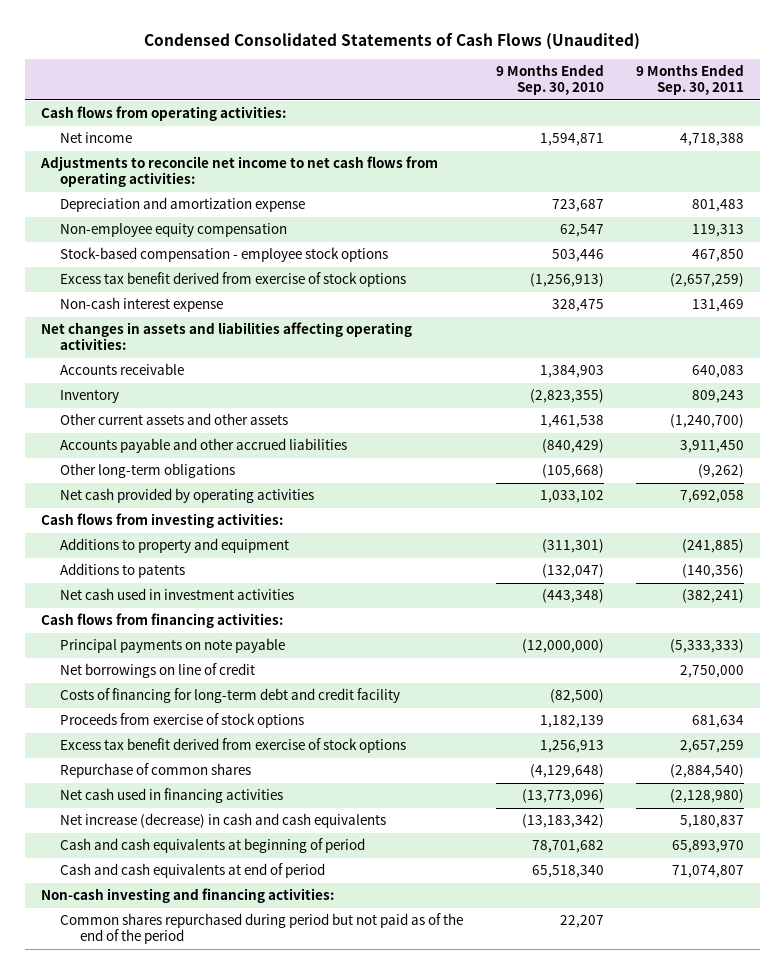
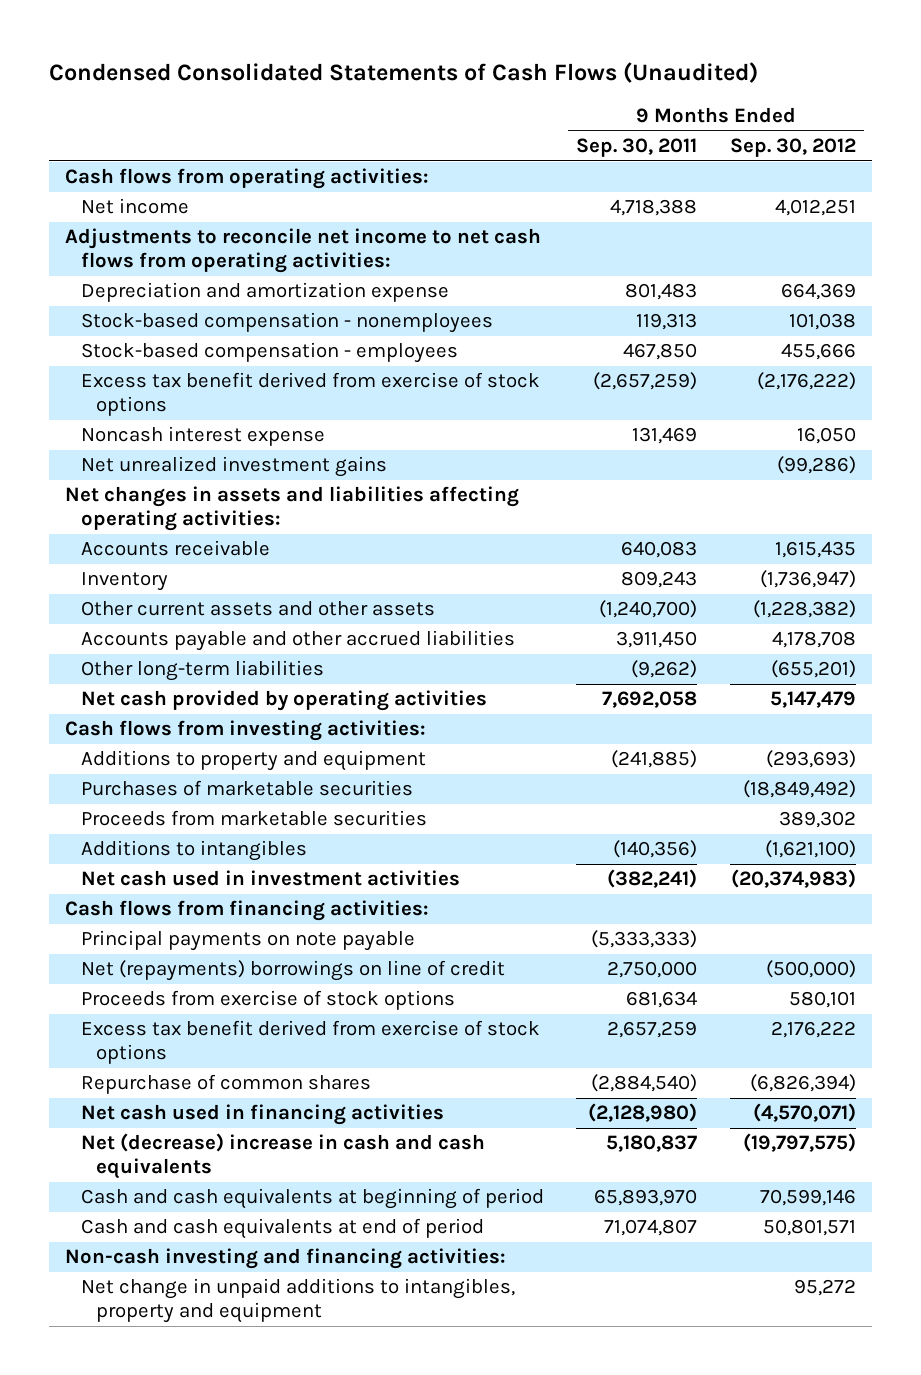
[495,64,604,96] 9 Months Ended Sep. 30, 2010 -> none
none -> [730,138,857,158] Sep. 30, 2012
[60,223,288,238] Non-employee equity compensation -> [80,312,493,334] Stock-based compensation - nonemployees
[60,247,389,263] Stock-based compensation - employee stock options -> [80,342,458,364] Stock-based compensation - employees
[60,297,224,313] Non-cash interest expense -> [80,426,325,447] Noncash interest expense
none -> [80,456,387,478] Net unrealized investment gains
[60,463,236,479] Other long-term obligations -> [80,660,324,682] Other long-term liabilities
none -> [80,780,413,797] Purchases of marketable securities
none -> [80,810,427,827] Proceeds from marketable securities
[60,563,186,579] Additions to patents -> [80,840,307,862] Additions to intangibles
[60,688,401,704] Costs of financing for long-term debt and credit facility -> none
[60,663,256,679] Net borrowings on line of credit -> [80,960,505,982] Net (repayments) borrowings on line of credit
[60,813,387,829] Net increase (decrease) in cash and cash equivalents -> [80,1133,485,1180] Net (decrease) increase in cash and cash equivalents
[60,913,464,945] Common shares repurchased during period but not paid as of the end of the period -> none
none -> [80,1278,515,1324] Net change in unpaid additions to intangibles, property and equipment

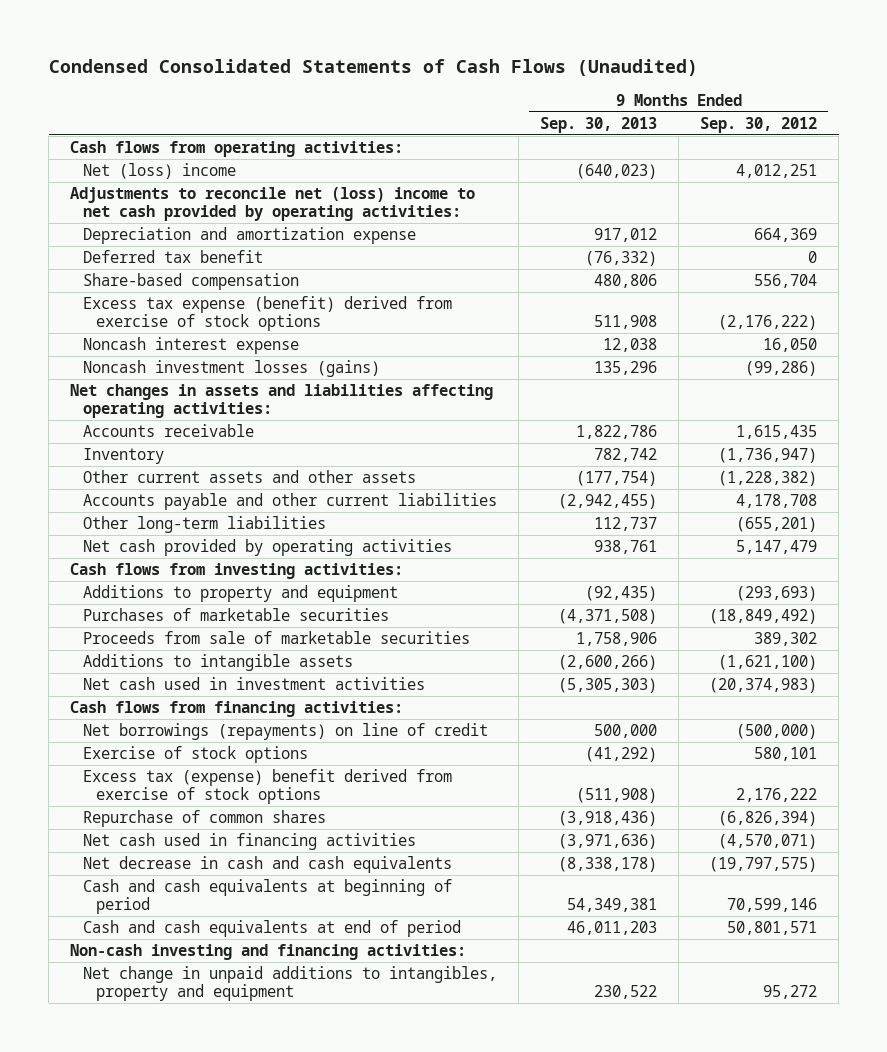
[576,138,698,158] Sep. 30, 2011 -> none
none -> [540,116,658,133] Sep. 30, 2013
[80,198,189,215] Net income -> [82,163,236,180] Net (loss) income
[65,228,542,274] Adjustments to reconcile net income to net cash flows from operating activities: -> [70,187,476,222] Adjustments to reconcile net (loss) income to net cash provided by operating activities:
[80,312,493,334] Stock-based compensation - nonemployees -> none
none -> [82,250,263,264] Deferred tax benefit
[80,342,458,364] Stock-based compensation - employees -> [82,273,299,291] Share-based compensation
[781,343,857,361] 455,666 -> [754,274,818,289] 556,704
[80,372,540,417] Excess tax benefit derived from exercise of stock options -> [82,296,452,332] Excess tax expense (benefit) derived from exercise of stock options
[80,456,387,478] Net unrealized investment gains -> [82,360,380,378] Noncash investment losses (gains)
[80,630,515,652] Accounts payable and other accrued liabilities -> [82,493,497,511] Accounts payable and other current liabilities
[80,810,427,827] Proceeds from marketable securities -> [82,631,470,645] Proceeds from sale of marketable securities
[80,840,307,862] Additions to intangibles -> [82,654,353,672] Additions to intangible assets
[80,930,415,952] Principal payments on note payable -> none
[80,960,505,982] Net (repayments) borrowings on line of credit -> [82,723,488,741] Net borrowings (repayments) on line of credit
[80,990,455,1011] Proceeds from exercise of stock options -> [82,746,308,764] Exercise of stock options
[80,1020,540,1065] Excess tax benefit derived from exercise of stock options -> [82,769,452,805] Excess tax (expense) benefit derived from exercise of stock options
[80,1133,485,1180] Net (decrease) increase in cash and cash equivalents -> [82,856,452,874] Net decrease in cash and cash equivalents

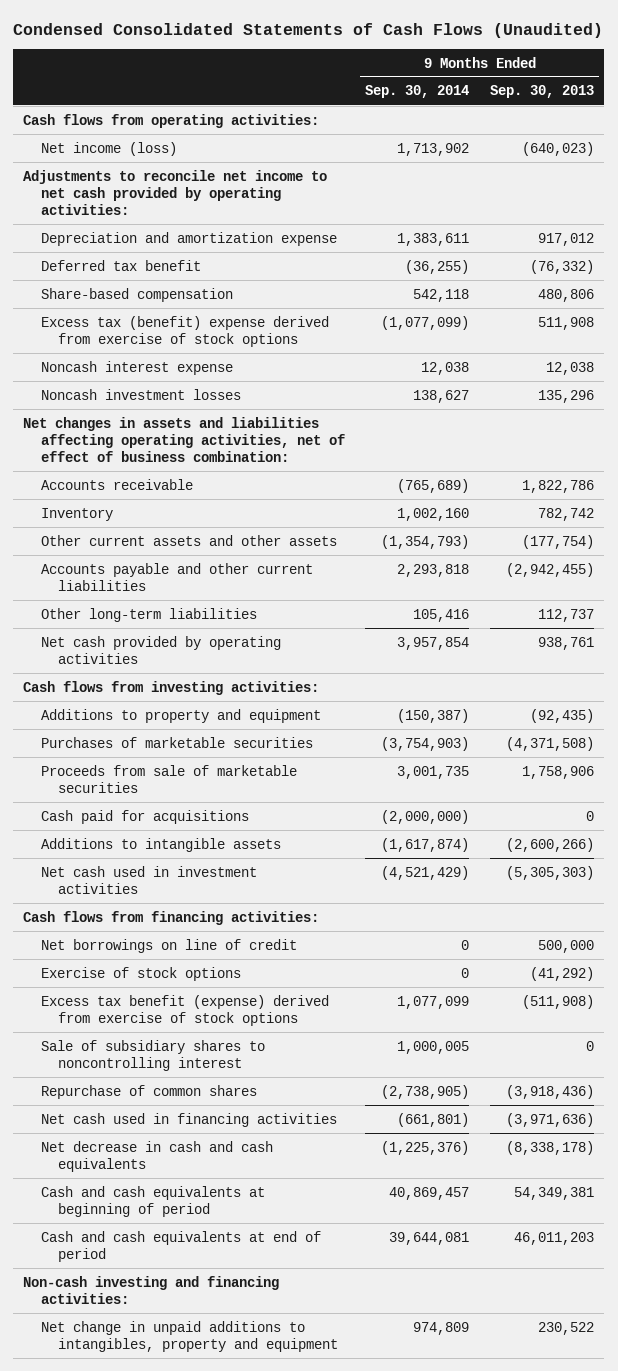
[700,116,818,133] Sep. 30, 2012 -> none
none -> [365,85,470,99] Sep. 30, 2014
[82,163,236,180] Net (loss) income -> [40,141,177,156] Net income (loss)
[70,187,476,222] Adjustments to reconcile net (loss) income to net cash provided by operating activities: -> [23,169,328,215] Adjustments to reconcile net income to net cash provided by operating activities:
[82,296,452,332] Excess tax expense (benefit) derived from exercise of stock options -> [40,315,329,347] Excess tax (benefit) expense derived from exercise of stock options
[82,360,380,378] Noncash investment losses (gains) -> [40,388,241,400] Noncash investment losses
[70,384,494,419] Net changes in assets and liabilities affecting operating activities: -> [23,416,345,462] Net changes in assets and liabilities affecting operating activities, net of effect of business combination:
none -> [40,809,249,824] Cash paid for acquisitions
[82,723,488,741] Net borrowings (repayments) on line of credit -> [40,938,297,953] Net borrowings on line of credit
[82,769,452,805] Excess tax (expense) benefit derived from exercise of stock options -> [40,994,329,1026] Excess tax benefit (expense) derived from exercise of stock options
none -> [40,1039,265,1071] Sale of subsidiary shares to noncontrolling interest

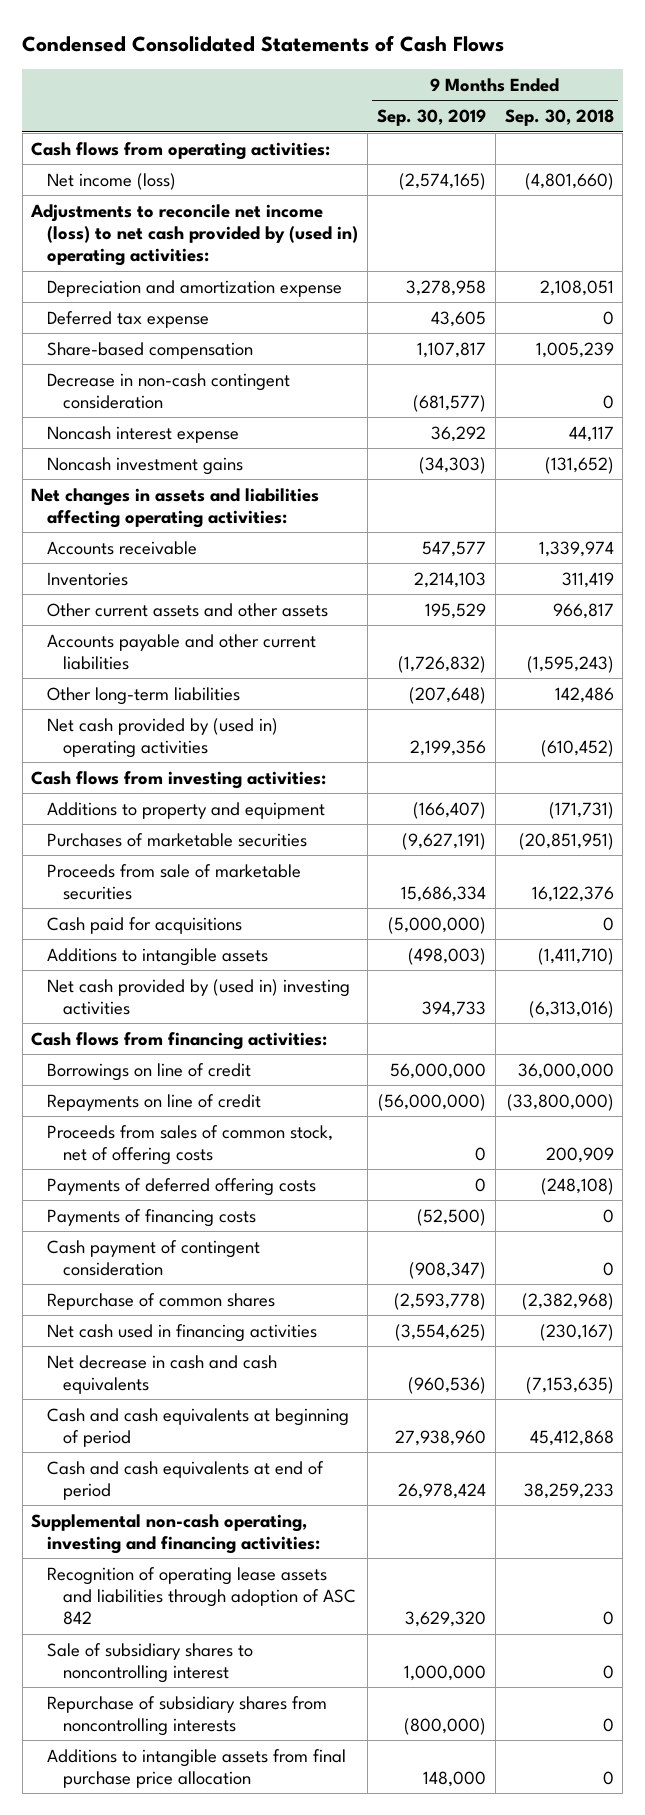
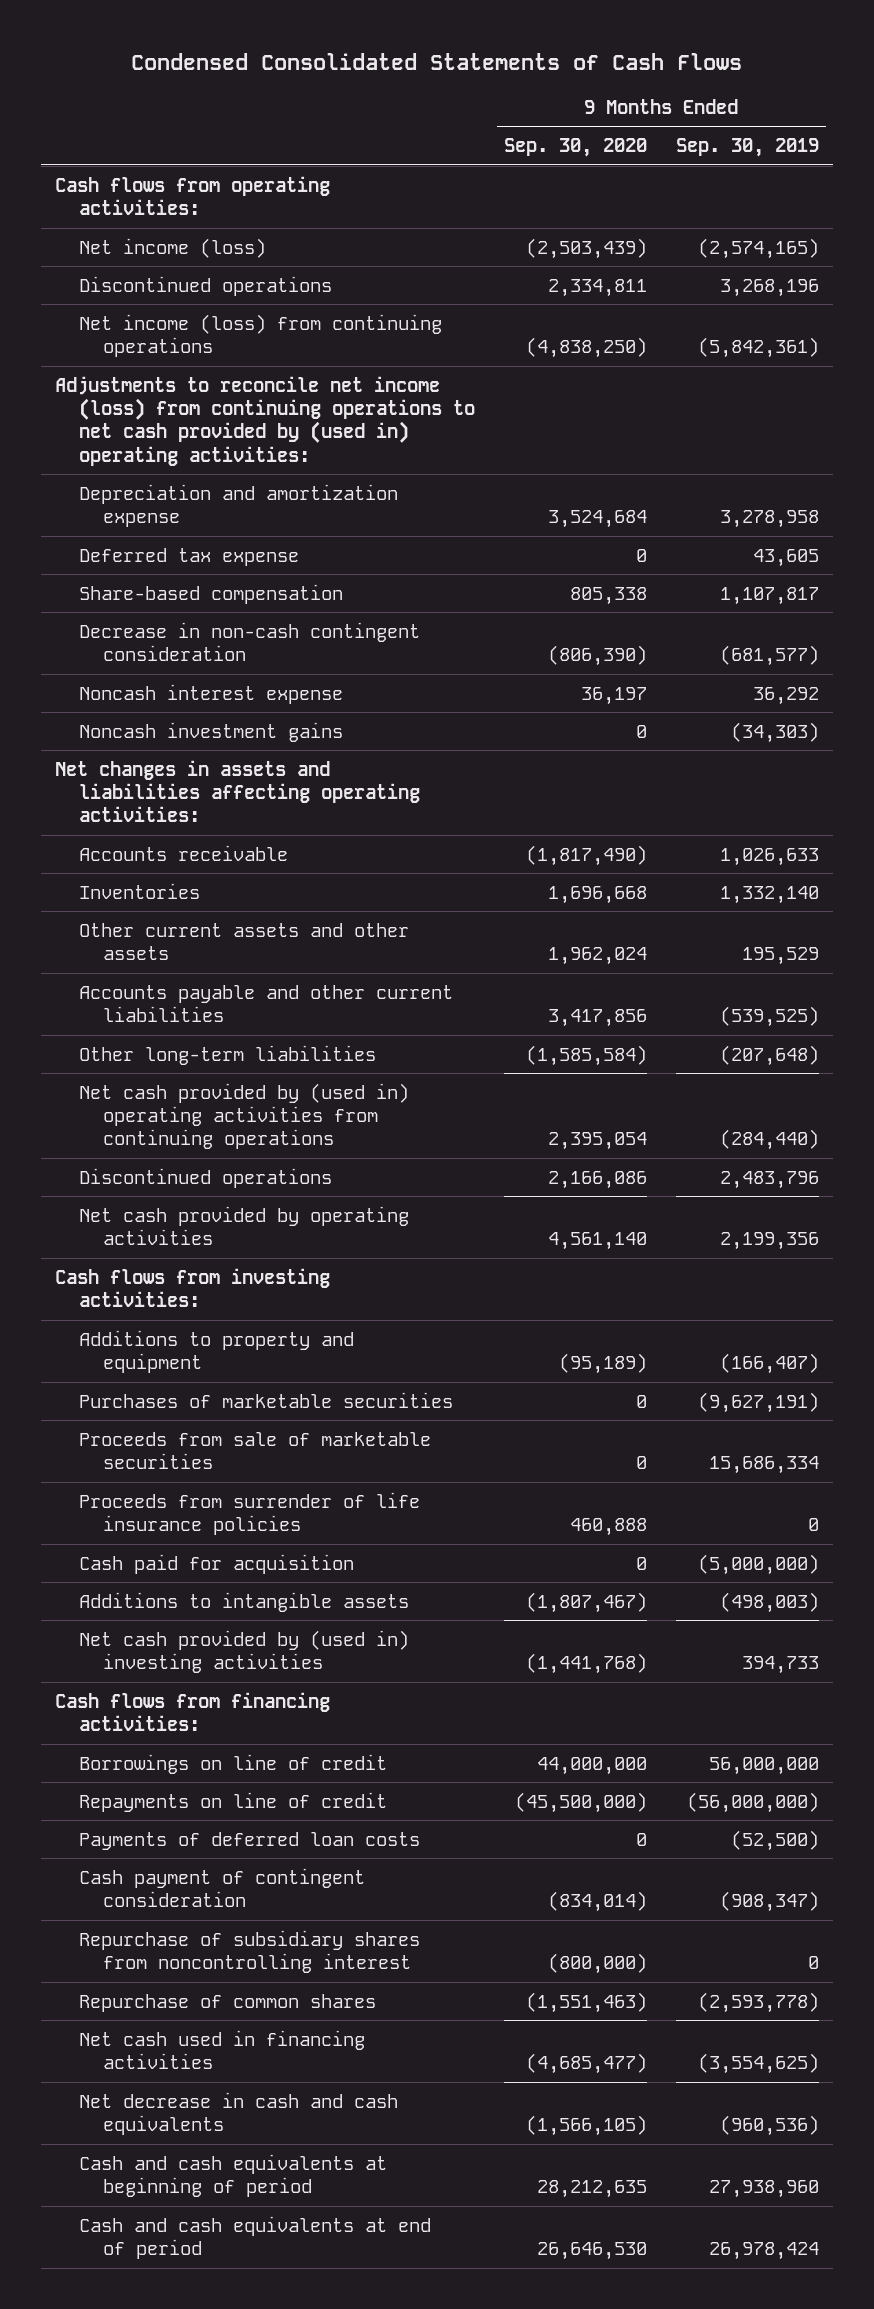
[504,109,614,127] Sep. 30, 2018 -> none
none -> [503,138,647,158] Sep. 30, 2020
none -> [78,275,332,296] Discontinued operations
none -> [78,313,442,358] Net income (loss) from continuing operations
[30,203,359,267] Adjustments to reconcile net income (loss) to net cash provided by (used in) operating activities: -> [55,375,475,466] Adjustments to reconcile net income (loss) from continuing operations to net cash provided by (used in) operating activities:
[421,540,486,557] 547,577 -> [719,847,819,866] 1,026,633
[413,571,486,588] 2,214,103 -> [719,885,819,904] 1,332,140
[397,655,486,673] (1,726,832) -> [719,1006,819,1028] (539,525)
none -> [78,1082,409,1150] Net cash provided by (used in) operating activities from continuing operations
none -> [78,1167,332,1188] Discontinued operations
[47,717,279,758] Net cash provided by (used in) operating activities -> [78,1205,409,1246] Net cash provided by operating activities
none -> [78,1491,420,1536] Proceeds from surrender of life insurance policies
[47,916,243,934] Cash paid for acquisitions -> [78,1553,354,1574] Cash paid for acquisition
[47,1124,334,1165] Proceeds from sales of common stock, net of offering costs -> none
[47,1208,257,1227] Payments of financing costs -> none
[47,1177,317,1196] Payments of deferred offering costs -> [78,1831,420,1850] Payments of deferred loan costs
[474,1177,486,1192] 0 -> [730,1829,819,1851] (52,500)
none -> [78,1929,420,1974] Repurchase of subsidiary shares from noncontrolling interest
[31,1513,321,1554] Supplemental non-cash operating, investing and financing activities: -> none
[47,1566,357,1626] Recognition of operating lease assets and liabilities through adoption of ASC 842 -> none
[47,1642,254,1683] Sale of subsidiary shares to noncontrolling interest -> none
[47,1695,328,1736] Repurchase of subsidiary shares from noncontrolling interests -> none
[47,1748,347,1788] Additions to intangible assets from final purchase price allocation -> none

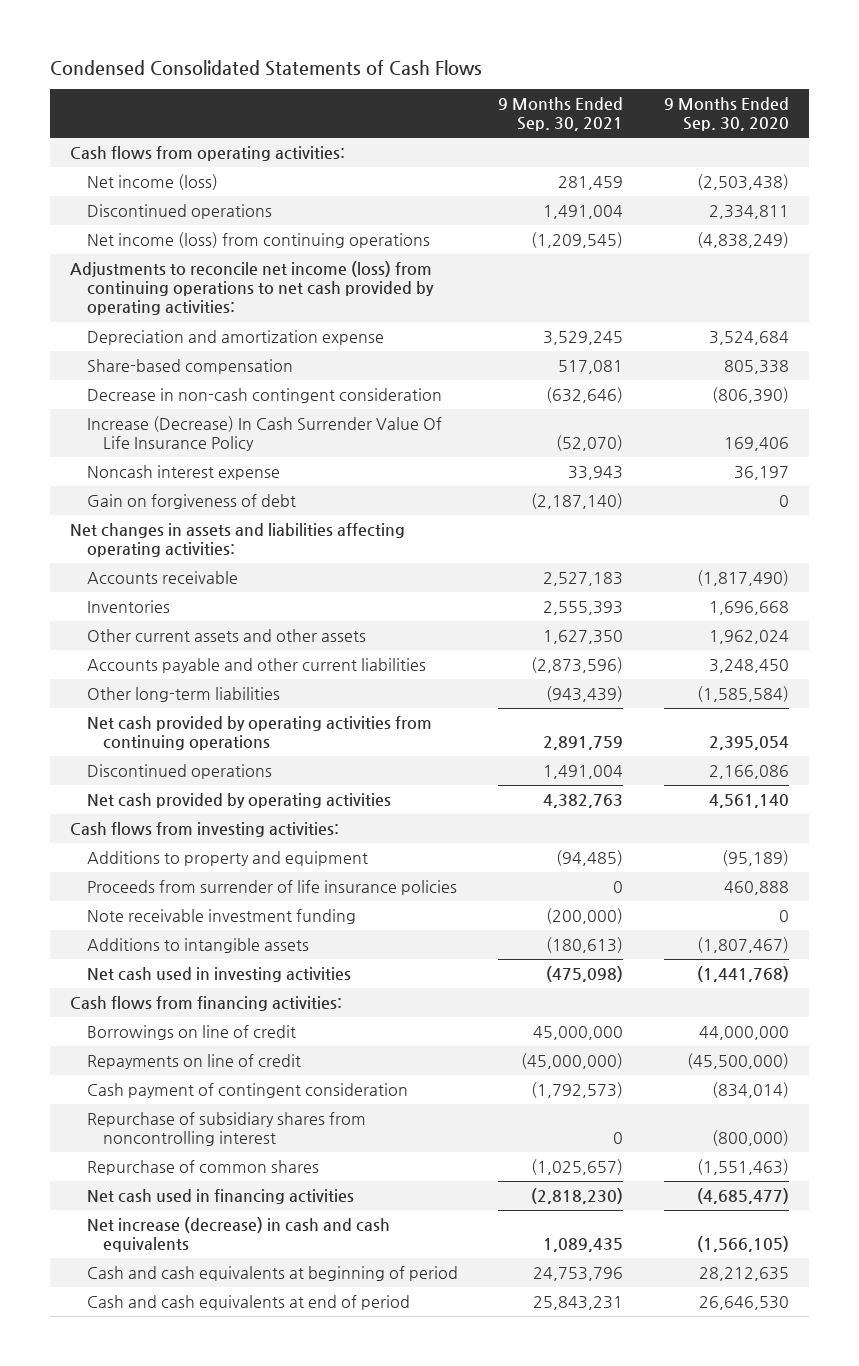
[675,138,819,158] Sep. 30, 2019 -> none
none -> [498,96,624,132] 9 Months Ended Sep. 30, 2021
[525,237,647,259] (2,503,439) -> [696,173,789,190] (2,503,438)
[525,337,647,359] (4,838,250) -> [696,231,789,248] (4,838,249)
[55,375,475,466] Adjustments to reconcile net income (loss) from continuing operations to net cash provided by (used in) operating activities: -> [70,260,434,316] Adjustments to reconcile net income (loss) from continuing operations to net cash provided by operating activities:
[78,547,299,566] Deferred tax expense -> none
none -> [86,415,442,452] Increase (Decrease) In Cash Surrender Value Of Life Insurance Policy
[78,721,343,742] Noncash investment gains -> [86,493,296,509] Gain on forgiveness of debt
[547,1009,647,1028] 3,417,856 -> [708,658,789,673] 3,248,450
[78,1082,409,1150] Net cash provided by (used in) operating activities from continuing operations -> [86,715,432,751] Net cash provided by operating activities from continuing operations
[78,1391,453,1408] Purchases of marketable securities -> none
[78,1431,431,1470] Proceeds from sale of marketable securities -> none
[78,1553,354,1574] Cash paid for acquisition -> none
none -> [86,908,356,924] Note receivable investment funding
[78,1629,409,1674] Net cash provided by (used in) investing activities -> [86,966,351,982] Net cash used in investing activities
[78,1831,420,1850] Payments of deferred loan costs -> none
[78,2091,398,2136] Net decrease in cash and cash equivalents -> [86,1216,390,1253] Net increase (decrease) in cash and cash equivalents

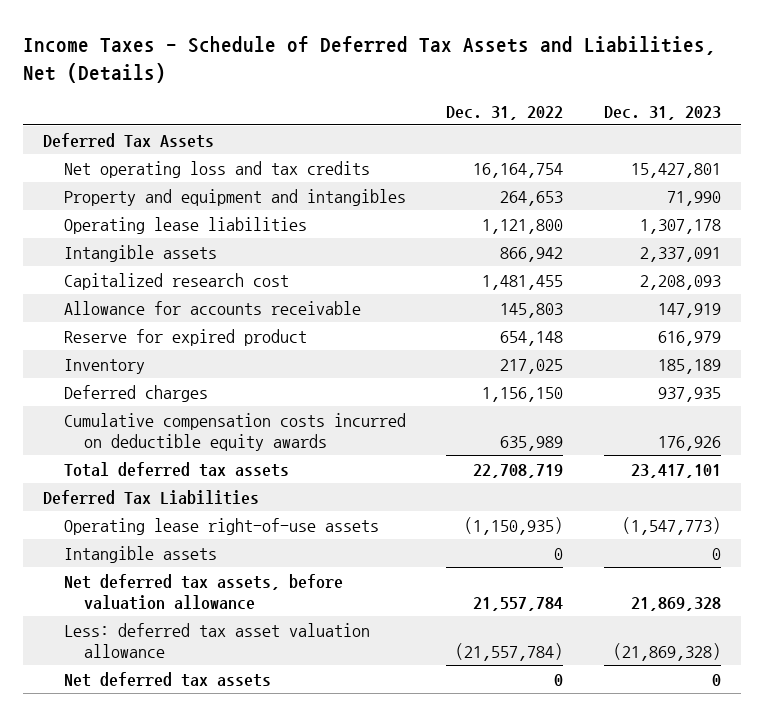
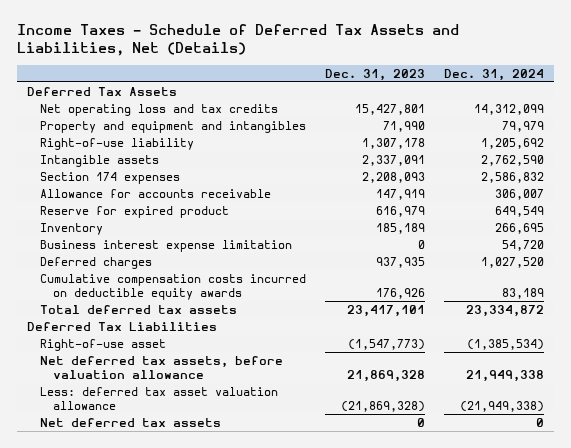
[446,105,564,120] Dec. 31, 2022 -> none
none -> [444,68,545,81] Dec. 31, 2024
[63,216,307,234] Operating lease liabilities -> [39,137,194,150] Right-of-use liability
[63,272,289,290] Capitalized research cost -> [39,171,180,184] Section 174 expenses
none -> [39,239,292,252] Business interest expense limitation
[63,545,217,563] Intangible assets -> none
[63,517,379,535] Operating lease right-of-use assets -> [39,338,166,351] Right-of-use asset

